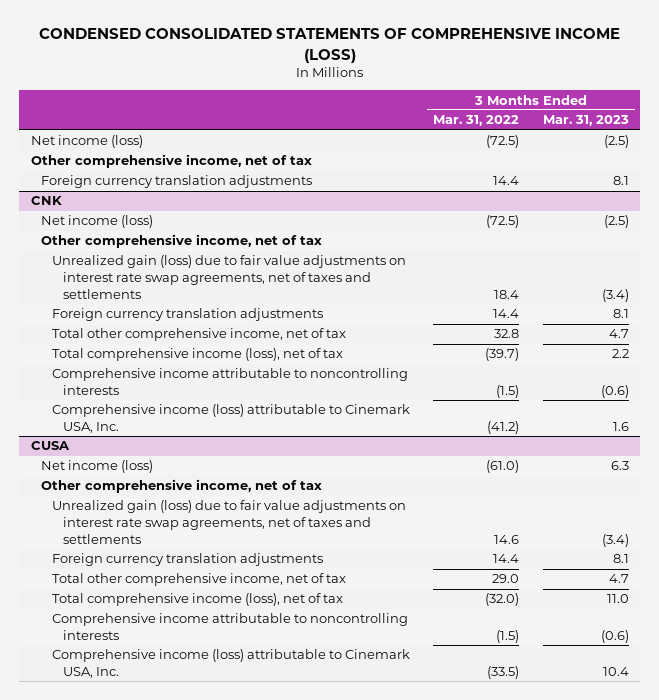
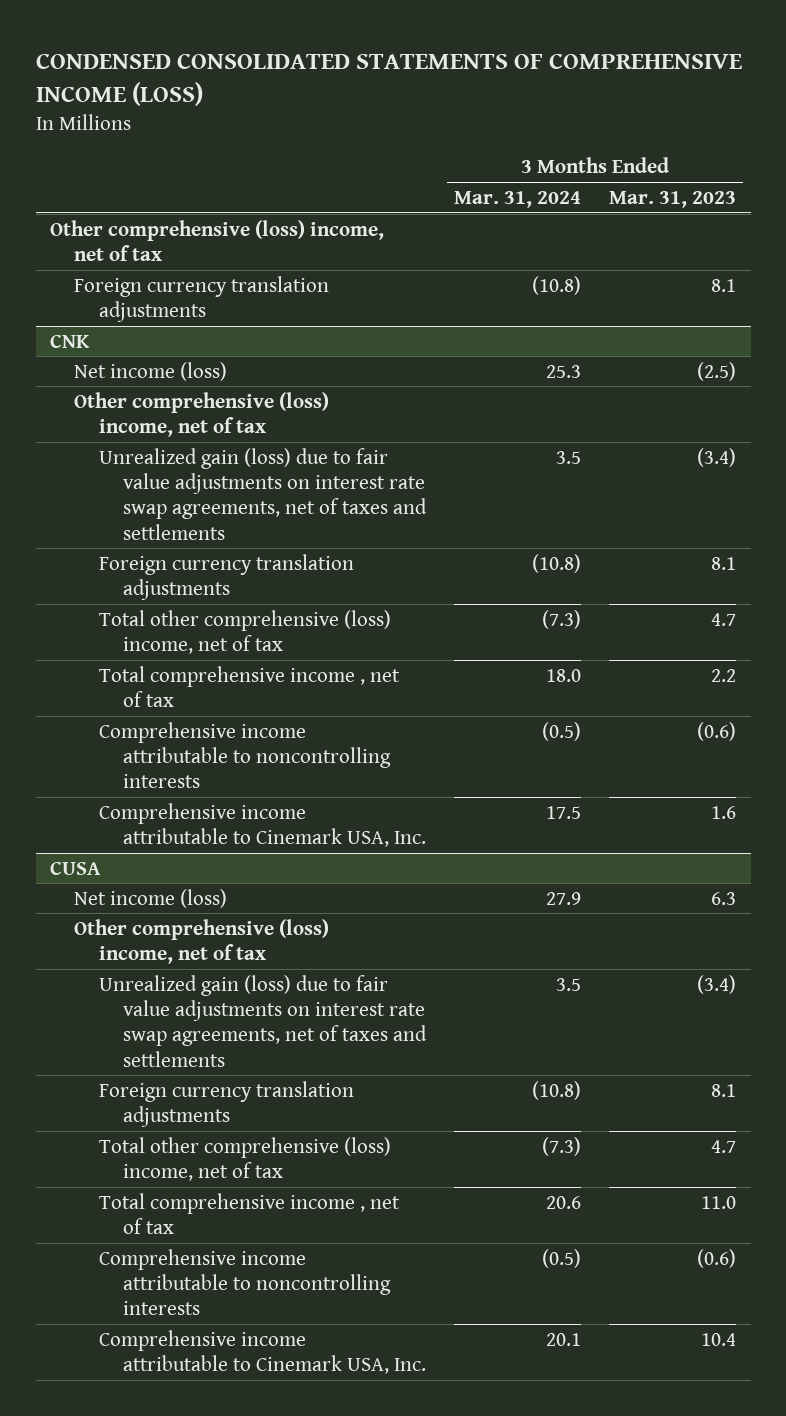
[433,115,520,127] Mar. 31, 2022 -> none
none -> [454,190,582,208] Mar. 31, 2024
[30,135,143,149] Net income (loss) -> none
[30,154,312,169] Other comprehensive income, net of tax -> [49,219,384,262] Other comprehensive (loss) income, net of tax
[41,234,323,249] Other comprehensive income, net of tax -> [74,391,330,438] Other comprehensive (loss) income, net of tax
[51,328,346,342] Total other comprehensive income, net of tax -> [98,609,391,655] Total other comprehensive (loss) income, net of tax
[51,348,343,362] Total comprehensive income (loss), net of tax -> [98,665,400,708] Total comprehensive income , net of tax
[51,404,410,434] Comprehensive income (loss) attributable to Cinemark USA, Inc. -> [98,802,427,848] Comprehensive income attributable to Cinemark USA, Inc.
[41,479,323,494] Other comprehensive income, net of tax -> [74,918,330,965] Other comprehensive (loss) income, net of tax
[51,573,346,587] Total other comprehensive income, net of tax -> [98,1136,391,1182] Total other comprehensive (loss) income, net of tax
[51,593,343,607] Total comprehensive income (loss), net of tax -> [98,1192,400,1235] Total comprehensive income , net of tax
[51,649,410,679] Comprehensive income (loss) attributable to Cinemark USA, Inc. -> [98,1329,427,1375] Comprehensive income attributable to Cinemark USA, Inc.

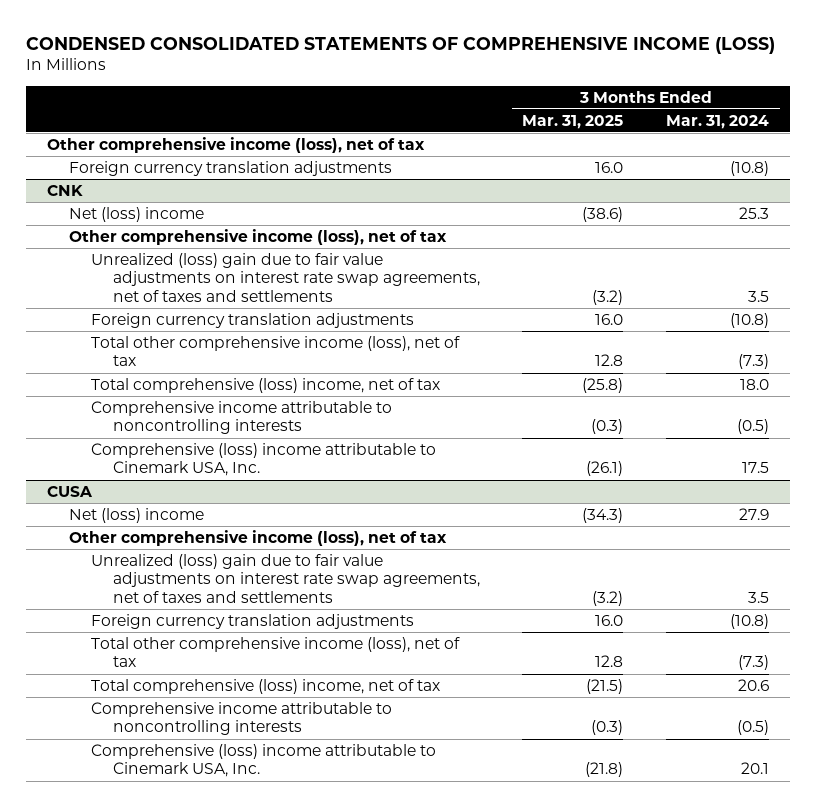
[609,190,737,208] Mar. 31, 2023 -> none
none -> [522,114,624,129] Mar. 31, 2025
[49,219,384,262] Other comprehensive (loss) income, net of tax -> [47,136,426,153] Other comprehensive income (loss), net of tax
[74,361,228,381] Net income (loss) -> [68,206,204,222] Net (loss) income
[74,391,330,438] Other comprehensive (loss) income, net of tax -> [68,228,447,245] Other comprehensive income (loss), net of tax
[98,447,428,540] Unrealized gain (loss) due to fair value adjustments on interest rate swap agreements, net of taxes and settlements -> [90,252,480,302] Unrealized (loss) gain due to fair value adjustments on interest rate swap agreements, net of taxes and settlements
[98,609,391,655] Total other comprehensive (loss) income, net of tax -> [90,335,460,367] Total other comprehensive income (loss), net of tax
[98,665,400,708] Total comprehensive income , net of tax -> [90,377,440,393] Total comprehensive (loss) income, net of tax
[98,802,427,848] Comprehensive income attributable to Cinemark USA, Inc. -> [90,442,436,477] Comprehensive (loss) income attributable to Cinemark USA, Inc.
[74,888,228,908] Net income (loss) -> [68,507,204,523] Net (loss) income
[74,918,330,965] Other comprehensive (loss) income, net of tax -> [68,529,447,546] Other comprehensive income (loss), net of tax
[98,974,428,1067] Unrealized gain (loss) due to fair value adjustments on interest rate swap agreements, net of taxes and settlements -> [90,553,480,603] Unrealized (loss) gain due to fair value adjustments on interest rate swap agreements, net of taxes and settlements
[98,1136,391,1182] Total other comprehensive (loss) income, net of tax -> [90,636,460,668] Total other comprehensive income (loss), net of tax
[98,1192,400,1235] Total comprehensive income , net of tax -> [90,678,440,694] Total comprehensive (loss) income, net of tax
[98,1329,427,1375] Comprehensive income attributable to Cinemark USA, Inc. -> [90,743,436,778] Comprehensive (loss) income attributable to Cinemark USA, Inc.

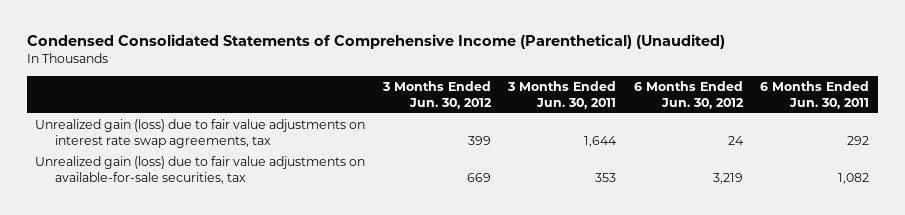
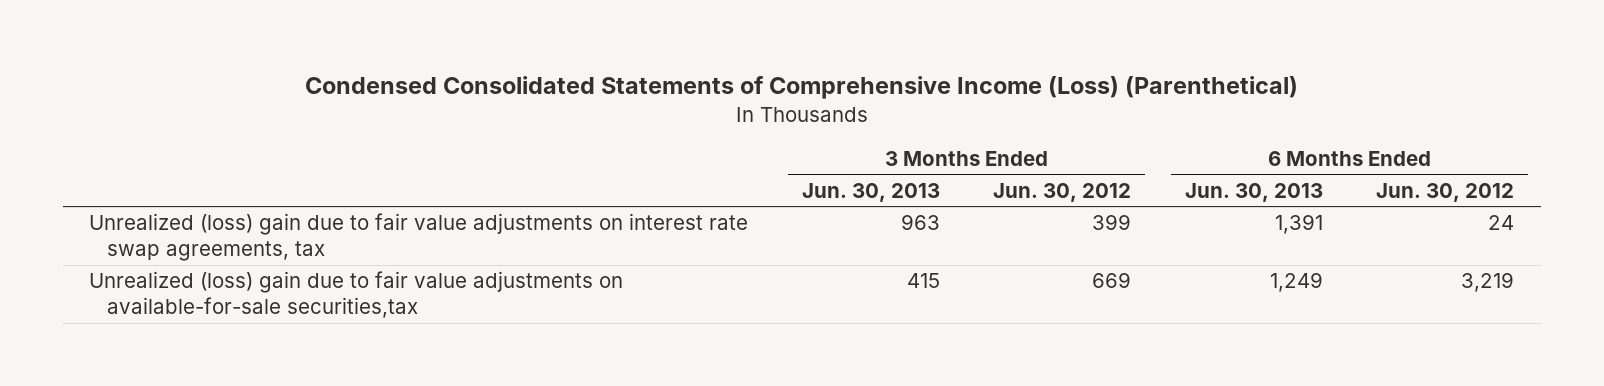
[26,34,725,50] Condensed Consolidated Statements of Comprehensive Income (Parenthetical) (Unaudited) -> [304,76,1298,100] Condensed Consolidated Statements of Comprehensive Income (Loss) (Parenthetical)
[507,80,617,109] 3 Months Ended Jun. 30, 2011 -> none
[760,80,870,109] 6 Months Ended Jun. 30, 2011 -> none
none -> [801,182,940,202] Jun. 30, 2013
none -> [1184,182,1323,202] Jun. 30, 2013
[35,118,366,148] Unrealized gain (loss) due to fair value adjustments on interest rate swap agreements, tax -> [89,213,749,262] Unrealized (loss) gain due to fair value adjustments on interest rate swap agreements, tax
[35,155,366,184] Unrealized gain (loss) due to fair value adjustments on available-for-sale securities, tax -> [89,271,624,319] Unrealized (loss) gain due to fair value adjustments on available-for-sale securities,tax

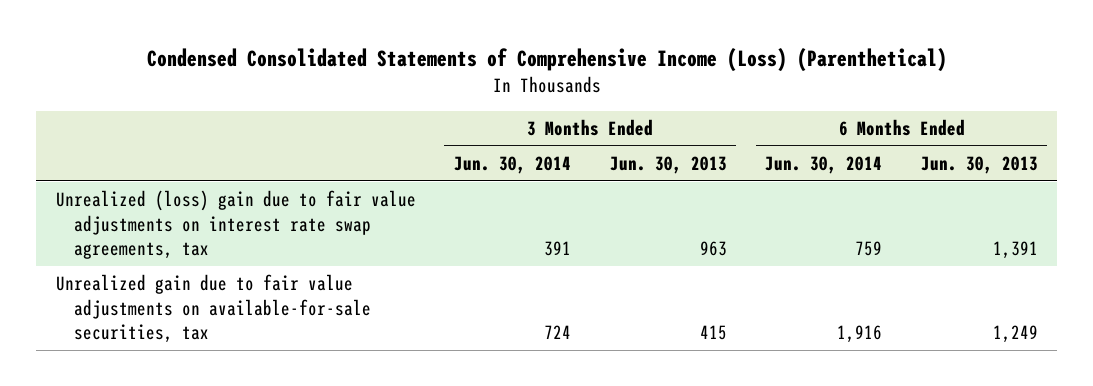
[993,182,1132,202] Jun. 30, 2012 -> none
[1376,182,1515,202] Jun. 30, 2012 -> none
none -> [454,155,572,174] Jun. 30, 2014
none -> [765,155,883,174] Jun. 30, 2014
[89,271,624,319] Unrealized (loss) gain due to fair value adjustments on available-for-sale securities,tax -> [55,274,372,344] Unrealized gain due to fair value adjustments on available-for-sale securities, tax

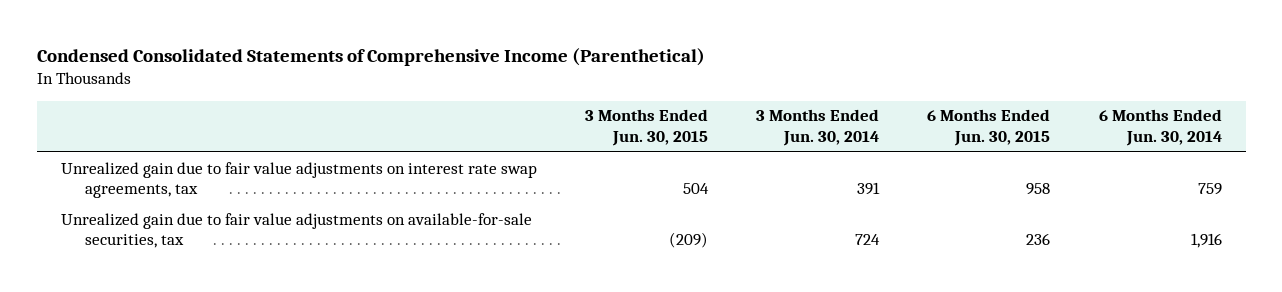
[146,48,947,73] Condensed Consolidated Statements of Comprehensive Income (Loss) (Parenthetical) -> [36,48,705,67] Condensed Consolidated Statements of Comprehensive Income (Parenthetical)
[609,155,727,174] Jun. 30, 2013 -> none
[920,155,1038,174] Jun. 30, 2013 -> none
none -> [584,109,708,147] 3 Months Ended Jun. 30, 2015
none -> [927,109,1051,147] 6 Months Ended Jun. 30, 2015
[55,190,416,260] Unrealized (loss) gain due to fair value adjustments on interest rate swap agreements, tax -> [60,161,537,199] Unrealized gain due to fair value adjustments on interest rate swap agreements, tax

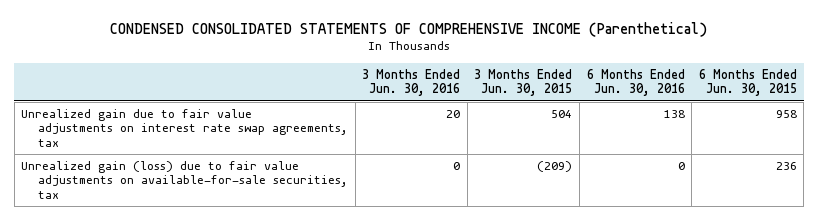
[36,48,705,67] Condensed Consolidated Statements of Comprehensive Income (Parenthetical) -> [109,21,707,37] CONDENSED CONSOLIDATED STATEMENTS OF COMPREHENSIVE INCOME (Parenthetical)
[756,109,880,147] 3 Months Ended Jun. 30, 2014 -> none
[1098,109,1222,147] 6 Months Ended Jun. 30, 2014 -> none
none -> [362,68,461,97] 3 Months Ended Jun. 30, 2016
none -> [586,68,685,97] 6 Months Ended Jun. 30, 2016
[60,212,532,249] Unrealized gain due to fair value adjustments on available-for-sale securities, tax -> [21,160,349,199] Unrealized gain (loss) due to fair value adjustments on available-for-sale securities, tax

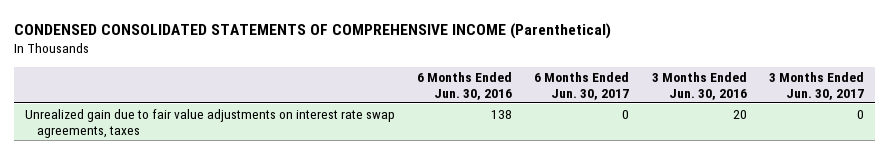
[474,68,573,97] 3 Months Ended Jun. 30, 2015 -> none
[698,68,797,97] 6 Months Ended Jun. 30, 2015 -> none
none -> [534,71,630,100] 6 Months Ended Jun. 30, 2017
none -> [768,71,864,100] 3 Months Ended Jun. 30, 2017
[21,160,349,199] Unrealized gain (loss) due to fair value adjustments on available-for-sale securities, tax -> none
[21,108,349,147] Unrealized gain due to fair value adjustments on interest rate swap agreements, tax -> [25,108,396,138] Unrealized gain due to fair value adjustments on interest rate swap agreements, taxes

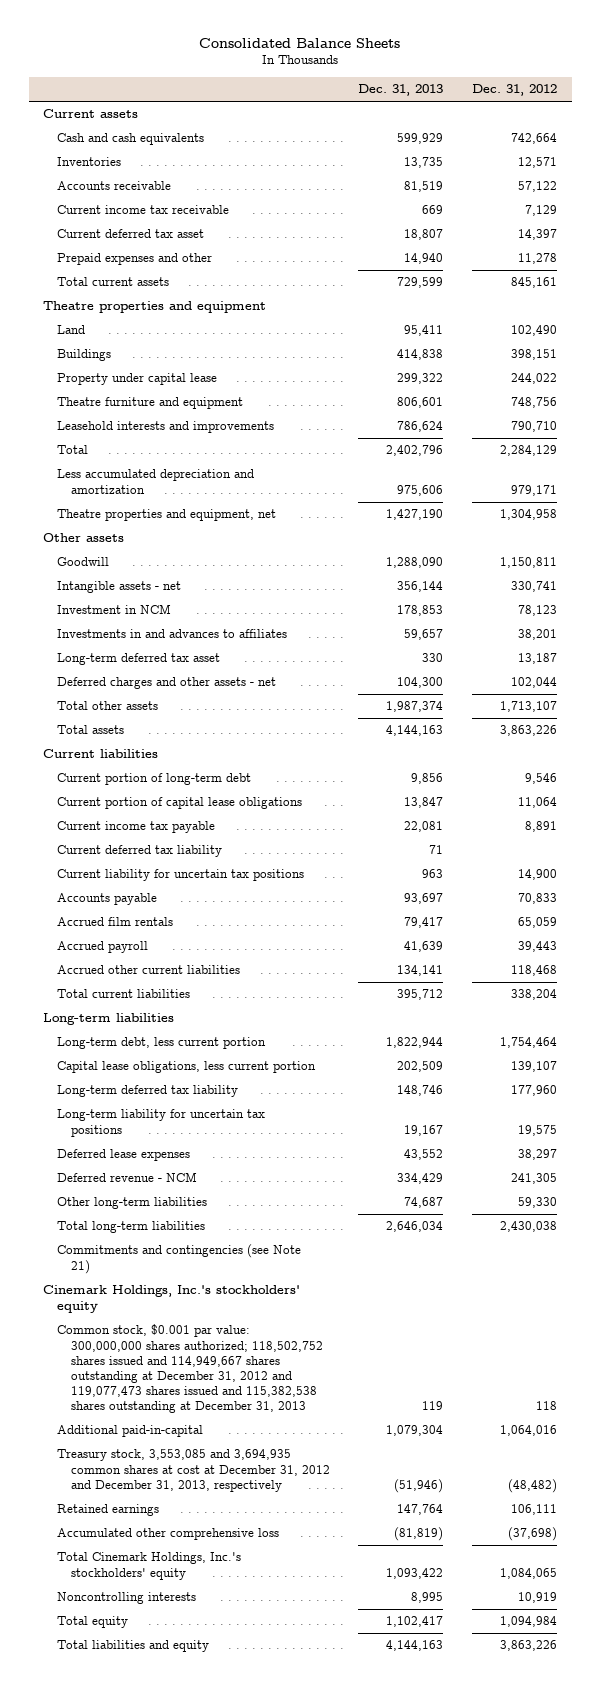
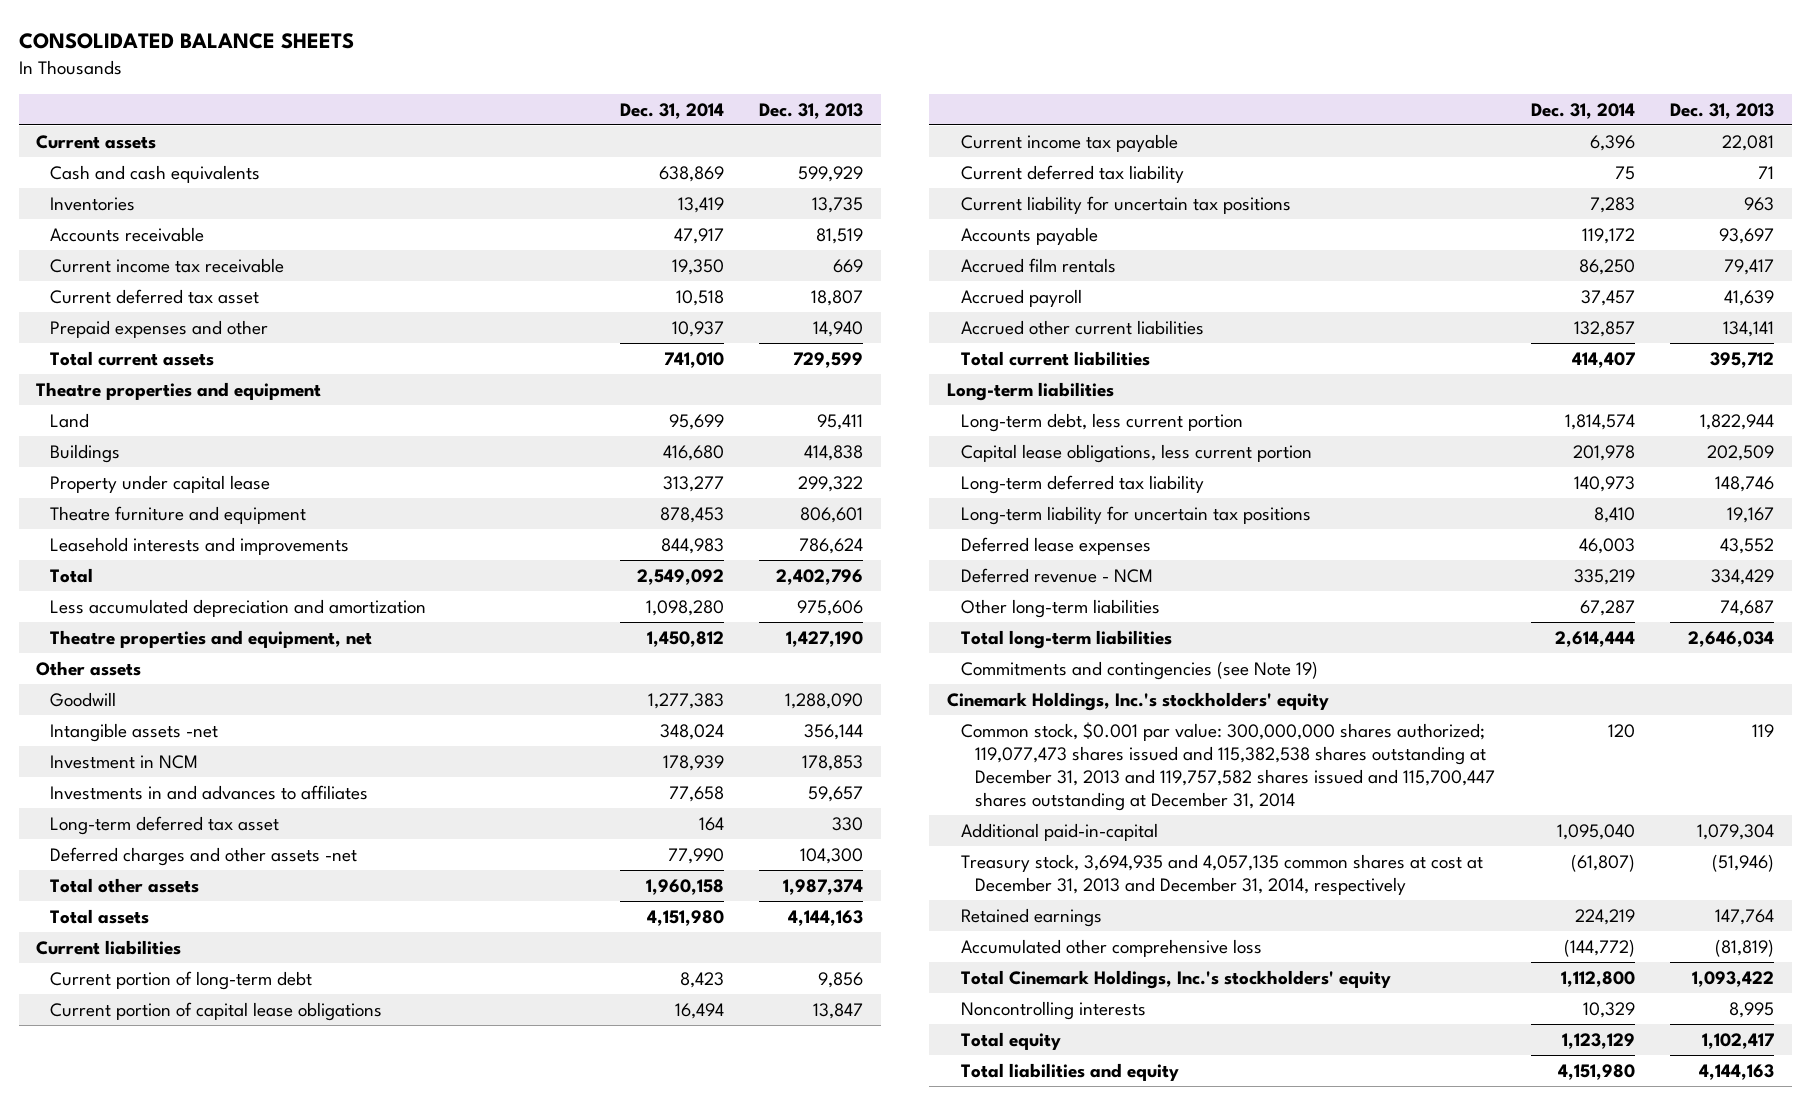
[199,37,401,48] Consolidated Balance Sheets -> [18,33,354,50] CONSOLIDATED BALANCE SHEETS
[472,84,558,97] Dec. 31, 2012 -> none
none -> [619,102,724,119] Dec. 31, 2014
[56,581,181,594] Intangible assets - net -> [50,723,219,743] Intangible assets -net
[56,677,276,690] Deferred charges and other assets - net -> [50,847,358,867] Deferred charges and other assets -net
[56,1244,301,1274] Commitments and contingencies (see Note 21) -> [960,661,1318,681] Commitments and contingencies (see Note 19)
[56,1324,323,1414] Common stock, $0.001 par value: 300,000,000 shares authorized; 118,502,752 shares issued and 114,949,667 shares outstanding at December 31, 2012 and 119,077,473 shares issued and 115,382,538 shares outstanding at December 31, 2013 -> [960,722,1496,811] Common stock, $0.001 par value: 300,000,000 shares authorized; 119,077,473 shares issued and 115,382,538 shares outstanding at December 31, 2013 and 119,757,582 shares issued and 115,700,447 shares outstanding at December 31, 2014
[56,1449,330,1492] Treasury stock, 3,553,085 and 3,694,935 common shares at cost at December 31, 2012 and December 31, 2013, respectively -> [960,854,1483,895] Treasury stock, 3,694,935 and 4,057,135 common shares at cost at December 31, 2013 and December 31, 2014, respectively

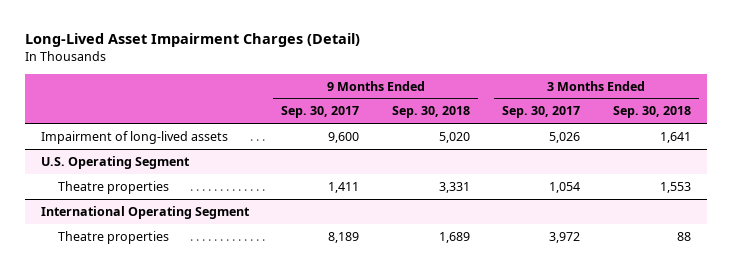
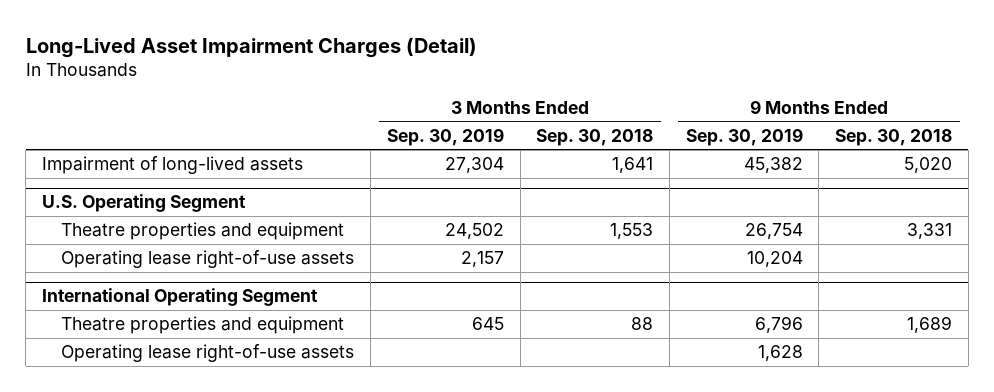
[281,106,360,119] Sep. 30, 2017 -> none
[502,106,581,119] Sep. 30, 2017 -> none
none -> [386,127,504,146] Sep. 30, 2019
none -> [685,127,803,146] Sep. 30, 2019
[58,180,170,194] Theatre properties -> [61,222,345,241] Theatre properties and equipment
none -> [61,250,355,269] Operating lease right-of-use assets
[58,230,170,244] Theatre properties -> [61,316,345,335] Theatre properties and equipment
none -> [61,344,355,363] Operating lease right-of-use assets

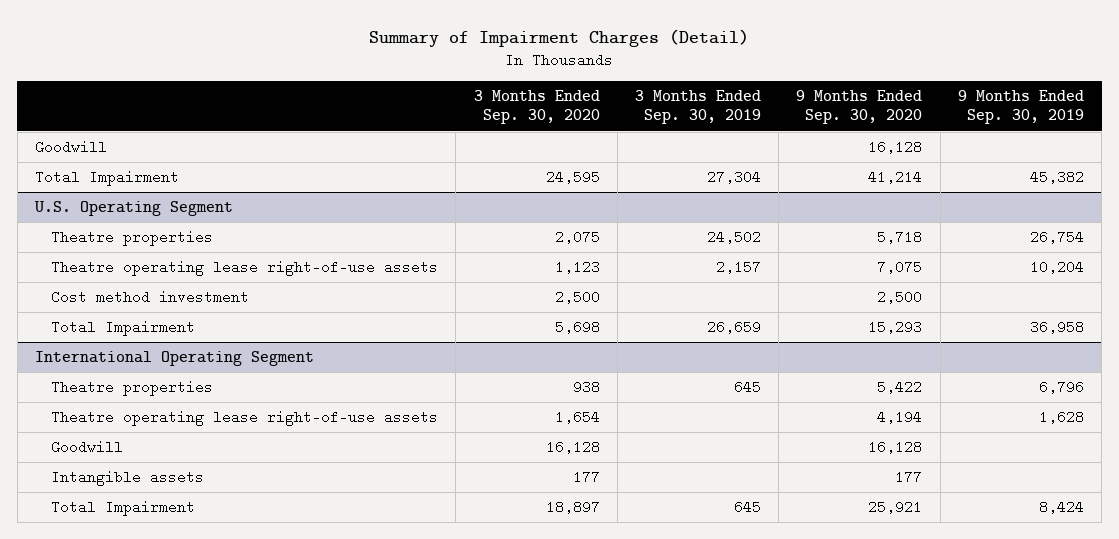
[25,36,477,58] Long-Lived Asset Impairment Charges (Detail) -> [369,28,750,47] Summary of Impairment Charges (Detail)
[536,128,654,146] Sep. 30, 2018 -> none
[835,128,953,146] Sep. 30, 2018 -> none
none -> [473,90,600,125] 3 Months Ended Sep. 30, 2020
none -> [796,90,923,125] 9 Months Ended Sep. 30, 2020
none -> [35,140,108,155] Goodwill
[42,156,304,175] Impairment of long-lived assets -> [35,170,180,187] Total Impairment
[61,222,345,241] Theatre properties and equipment -> [51,230,214,247] Theatre properties
[61,250,355,269] Operating lease right-of-use assets -> [51,260,439,277] Theatre operating lease right-of-use assets
none -> [51,290,250,305] Cost method investment
none -> [51,320,196,337] Total Impairment
[61,316,345,335] Theatre properties and equipment -> [51,380,214,397] Theatre properties
[61,344,355,363] Operating lease right-of-use assets -> [51,410,439,427] Theatre operating lease right-of-use assets
none -> [51,440,124,455] Goodwill
none -> [51,470,205,487] Intangible assets
none -> [51,500,196,517] Total Impairment

